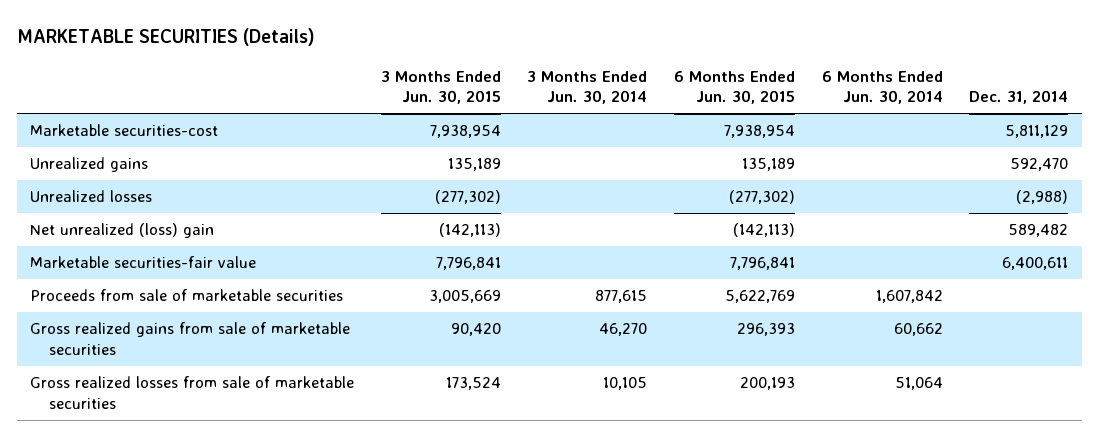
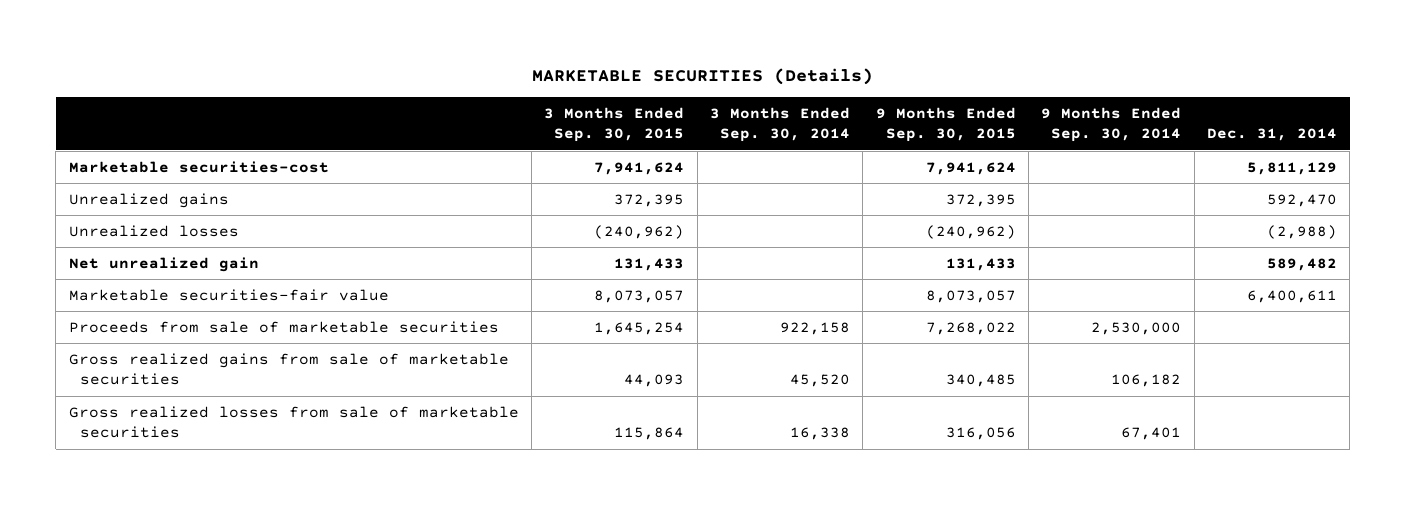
[380,70,501,105] 3 Months Ended Jun. 30, 2015 -> none
[527,70,648,105] 3 Months Ended Jun. 30, 2014 -> none
[673,70,795,105] 6 Months Ended Jun. 30, 2015 -> none
[821,70,943,105] 6 Months Ended Jun. 30, 2014 -> none
none -> [544,107,685,143] 3 Months Ended Sep. 30, 2015
none -> [709,107,850,143] 3 Months Ended Sep. 30, 2014
none -> [875,107,1016,143] 9 Months Ended Sep. 30, 2015
none -> [1041,107,1182,143] 9 Months Ended Sep. 30, 2014
[30,223,215,239] Net unrealized (loss) gain -> [68,256,259,272] Net unrealized gain

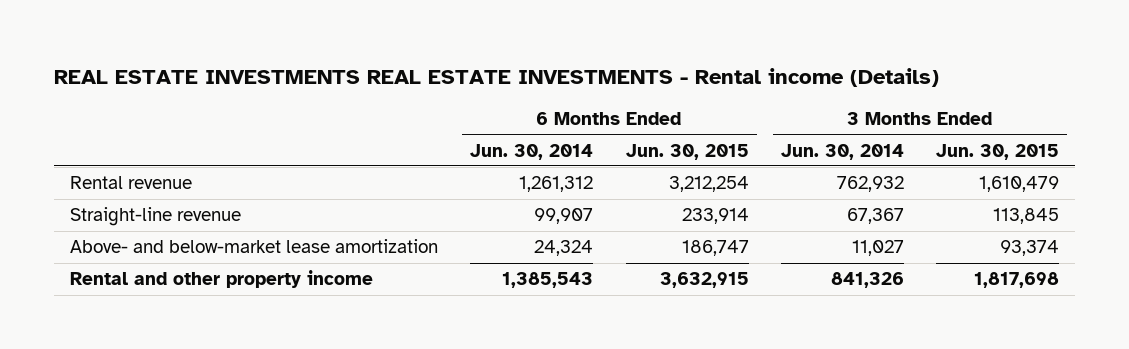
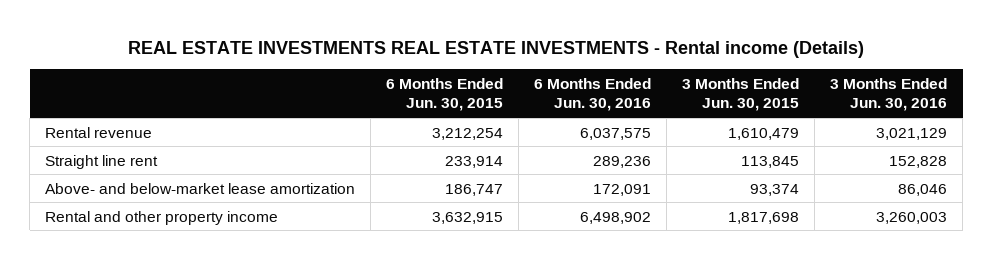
[470,143,594,160] Jun. 30, 2014 -> none
[780,143,904,160] Jun. 30, 2014 -> none
none -> [534,77,652,112] 6 Months Ended Jun. 30, 2016
none -> [830,77,948,112] 3 Months Ended Jun. 30, 2016
[70,207,242,227] Straight-line revenue -> [45,154,159,169] Straight line rent

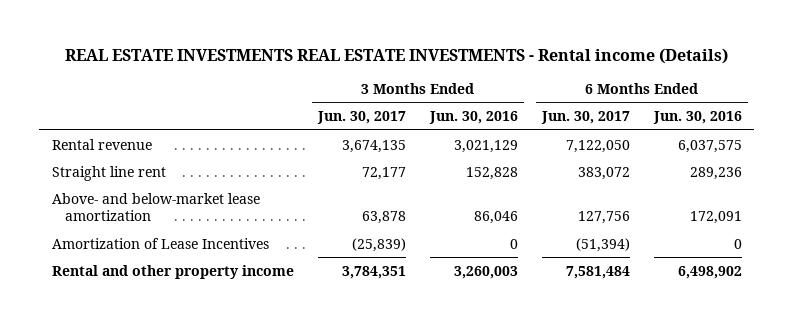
[386,77,504,112] 6 Months Ended Jun. 30, 2015 -> none
[682,77,800,112] 3 Months Ended Jun. 30, 2015 -> none
none -> [316,110,406,124] Jun. 30, 2017
none -> [541,110,631,124] Jun. 30, 2017
none -> [51,237,269,249] Amortization of Lease Incentives

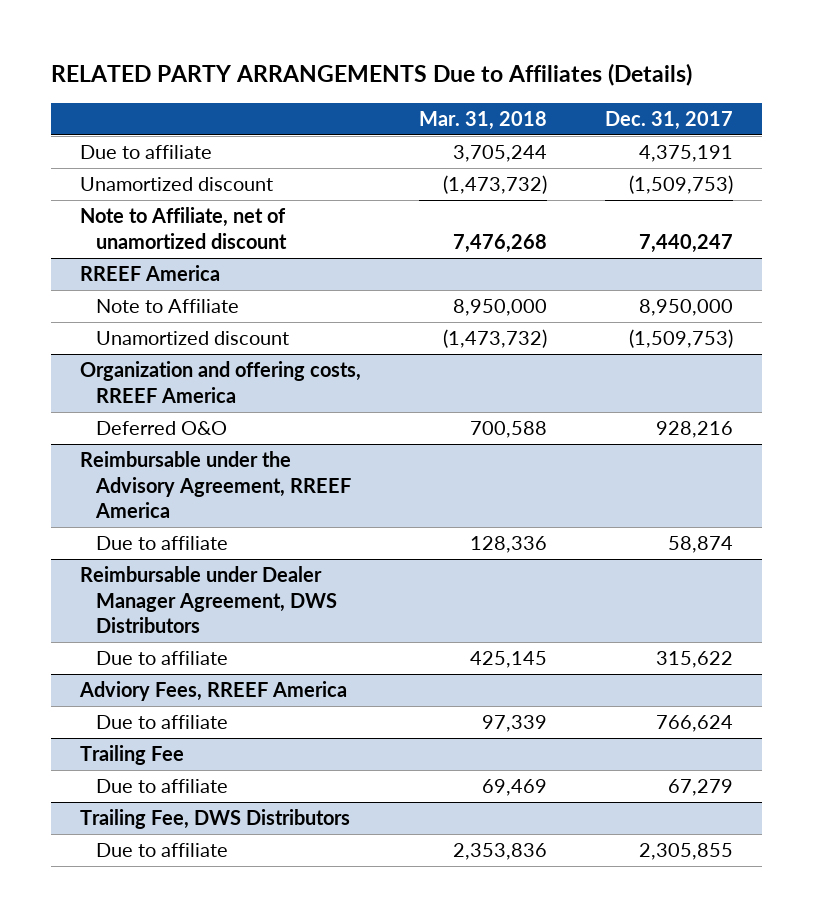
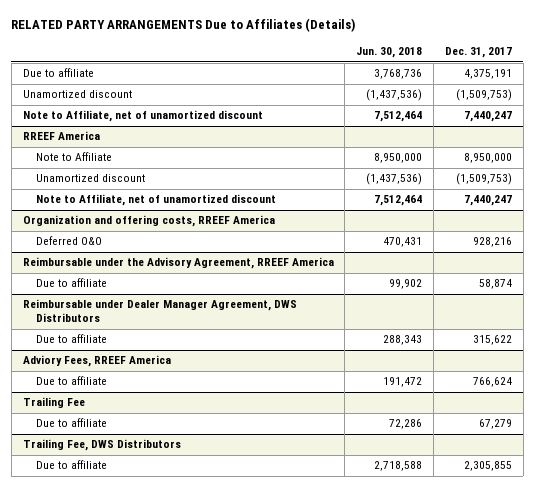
[419,110,548,130] Mar. 31, 2018 -> none
none -> [356,47,423,59] Jun. 30, 2018
none -> [35,194,276,207] Note to Affiliate, net of unamortized discount

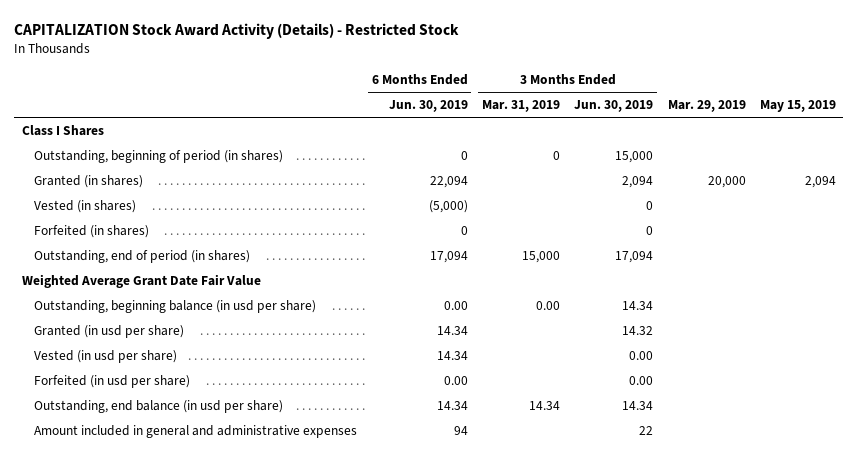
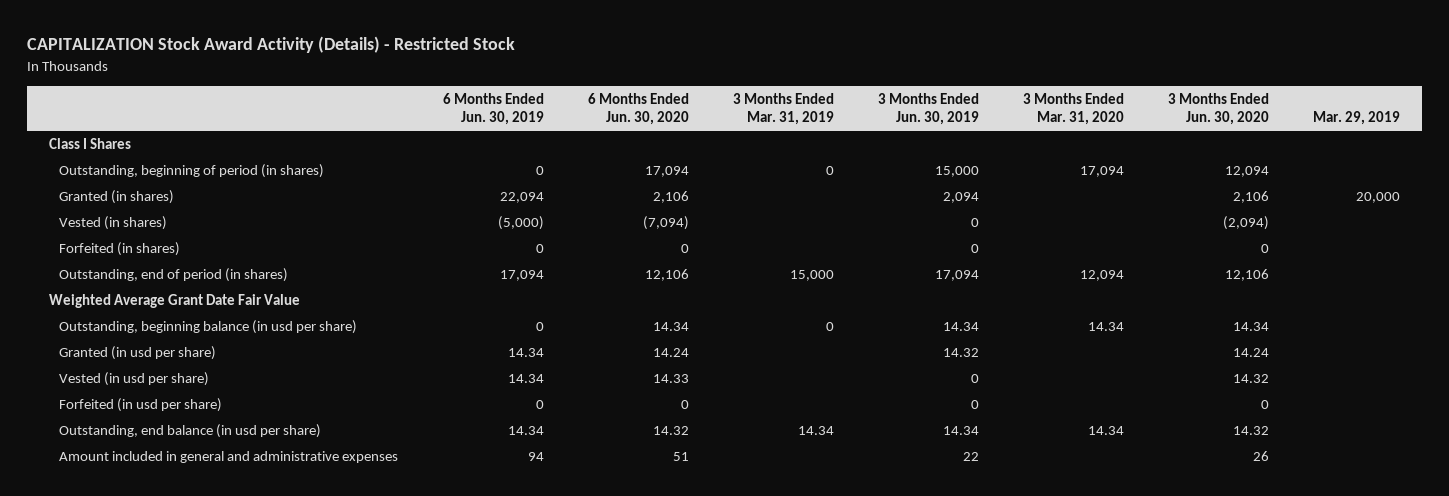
[760,100,837,113] May 15, 2019 -> none
none -> [587,92,689,126] 6 Months Ended Jun. 30, 2020
none -> [1022,92,1124,126] 3 Months Ended Mar. 31, 2020
none -> [1168,92,1270,126] 3 Months Ended Jun. 30, 2020
[443,301,468,311] 0.00 -> [535,321,544,331] 0
[536,301,561,311] 0.00 -> [825,321,834,331] 0
[629,351,654,361] 0.00 -> [970,373,979,383] 0
[443,376,468,386] 0.00 -> [535,399,544,409] 0
[629,376,654,386] 0.00 -> [970,399,979,409] 0

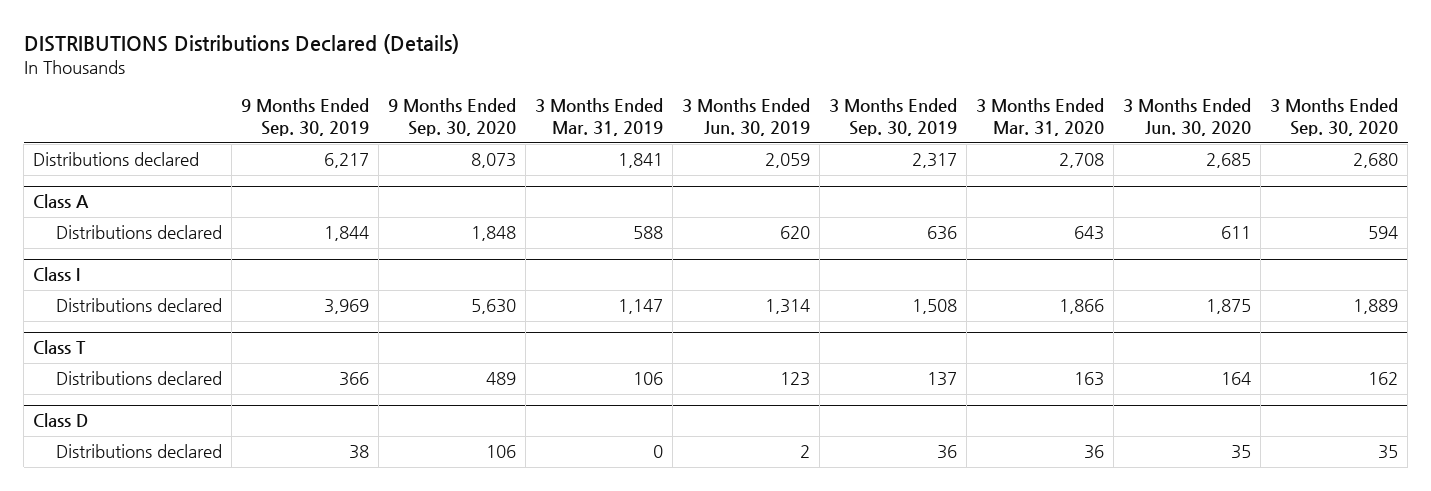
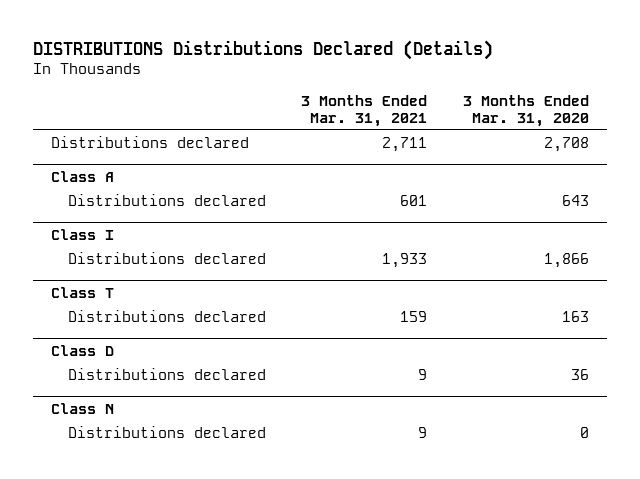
[241,98,370,137] 9 Months Ended Sep. 30, 2019 -> none
[388,98,517,137] 9 Months Ended Sep. 30, 2020 -> none
[535,98,664,137] 3 Months Ended Mar. 31, 2019 -> none
[682,98,811,137] 3 Months Ended Jun. 30, 2019 -> none
[829,98,958,137] 3 Months Ended Sep. 30, 2019 -> none
[1123,98,1252,137] 3 Months Ended Jun. 30, 2020 -> none
[1270,98,1399,137] 3 Months Ended Sep. 30, 2020 -> none
none -> [301,94,428,127] 3 Months Ended Mar. 31, 2021
none -> [50,402,114,414] Class N
none -> [67,426,266,439] Distributions declared

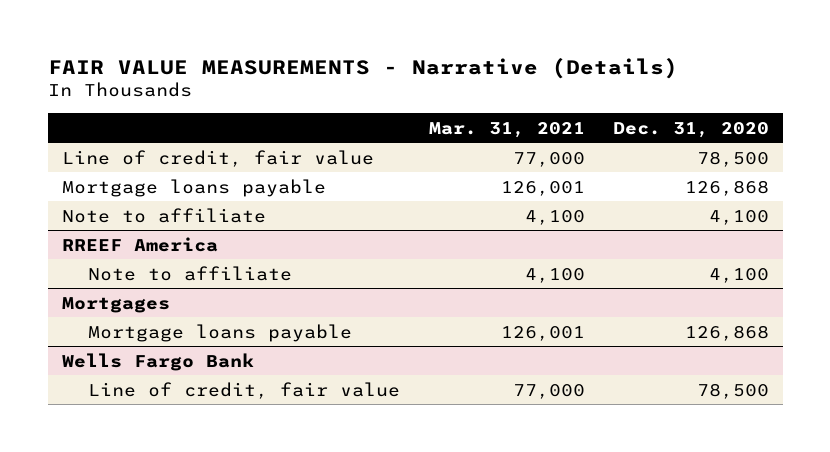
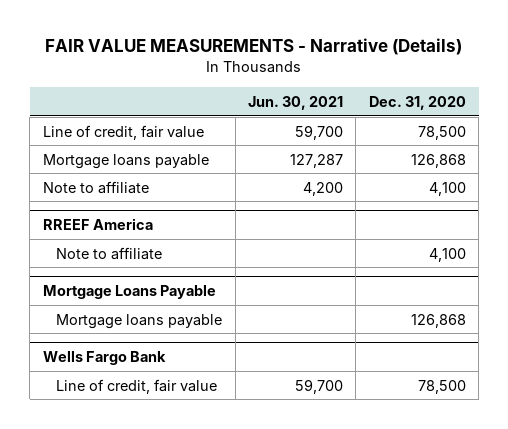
[428,121,585,138] Mar. 31, 2021 -> none
none -> [247,95,343,110] Jun. 30, 2021
[61,296,170,313] Mortgages -> [42,284,216,299] Mortgage Loans Payable

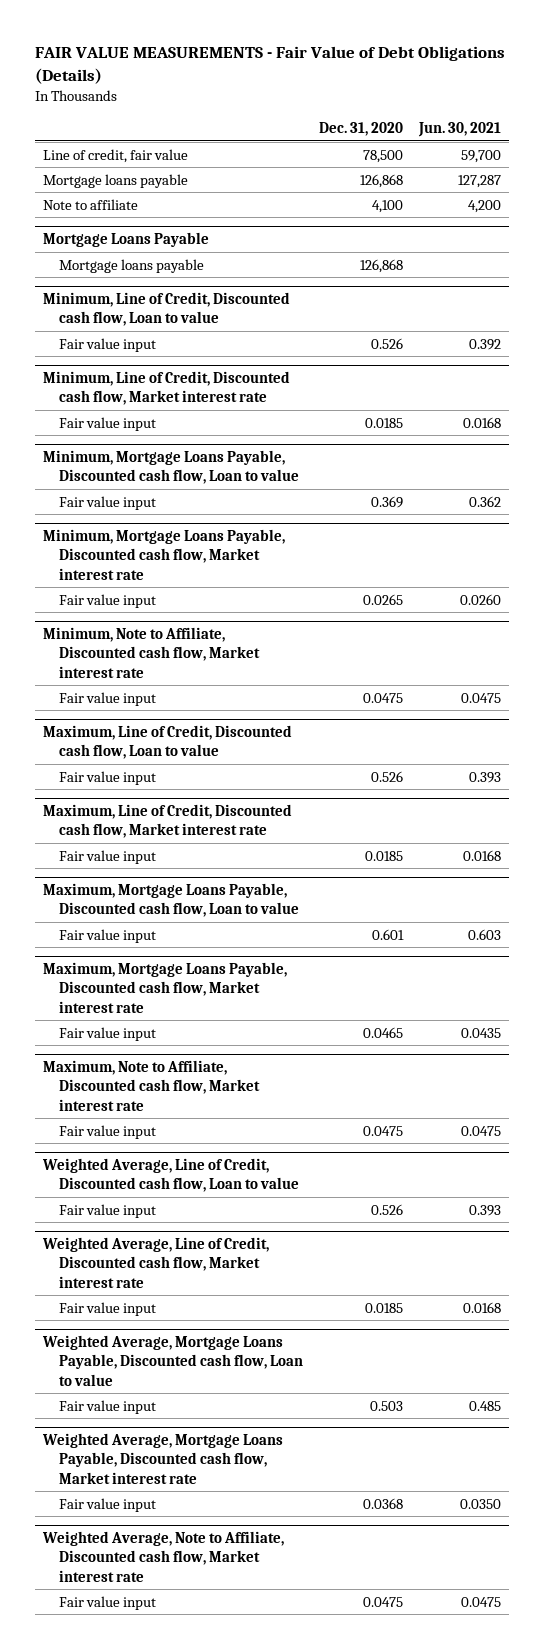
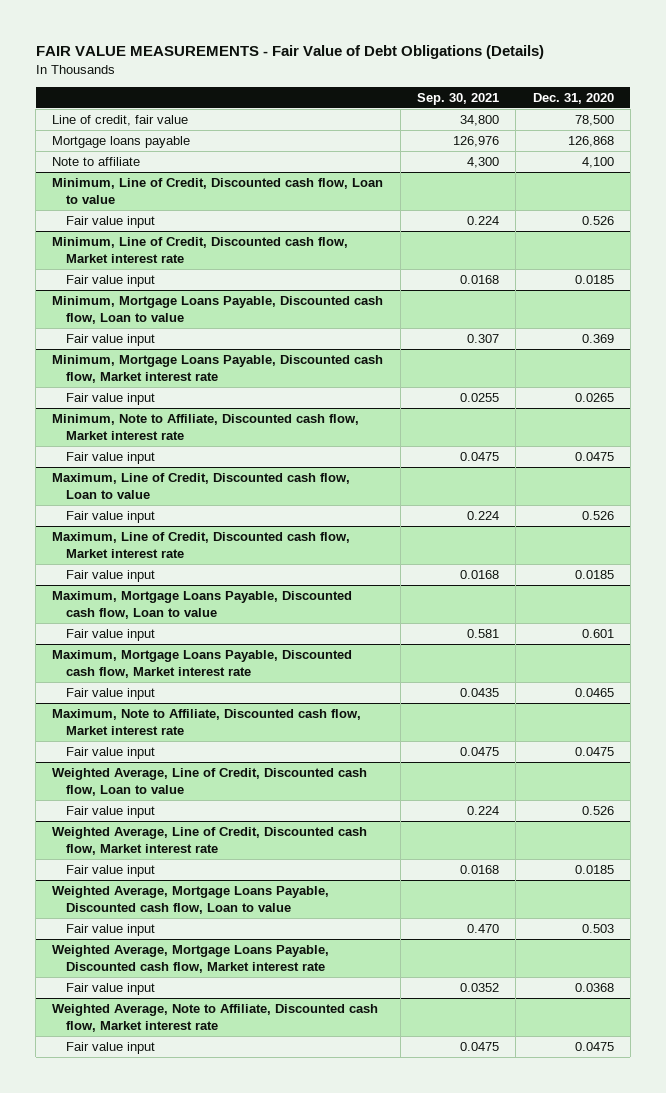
[418,122,502,138] Jun. 30, 2021 -> none
none -> [416,92,499,105] Sep. 30, 2021
[42,232,209,248] Mortgage Loans Payable -> none
[59,258,205,273] Mortgage loans payable -> none

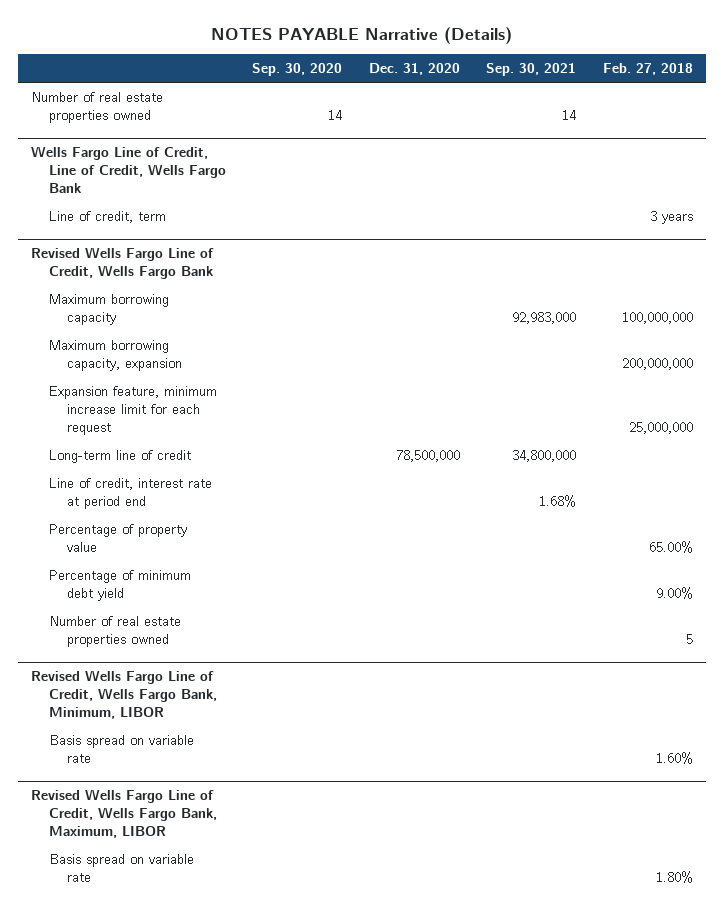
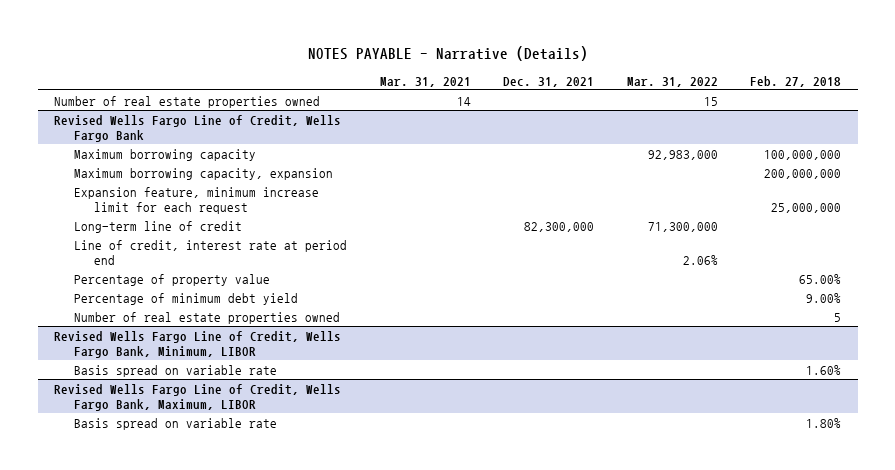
[210,26,512,44] NOTES PAYABLE Narrative (Details) -> [307,46,588,62] NOTES PAYABLE - Narrative (Details)
[252,62,343,76] Sep. 30, 2020 -> none
[368,62,460,75] Dec. 31, 2020 -> none
[486,62,577,76] Sep. 30, 2021 -> none
none -> [379,76,471,87] Mar. 31, 2021
none -> [503,76,595,87] Dec. 31, 2021
none -> [626,76,718,87] Mar. 31, 2022
[31,145,226,194] Wells Fargo Line of Credit, Line of Credit, Wells Fargo Bank -> none
[48,210,166,223] Line of credit, term -> none

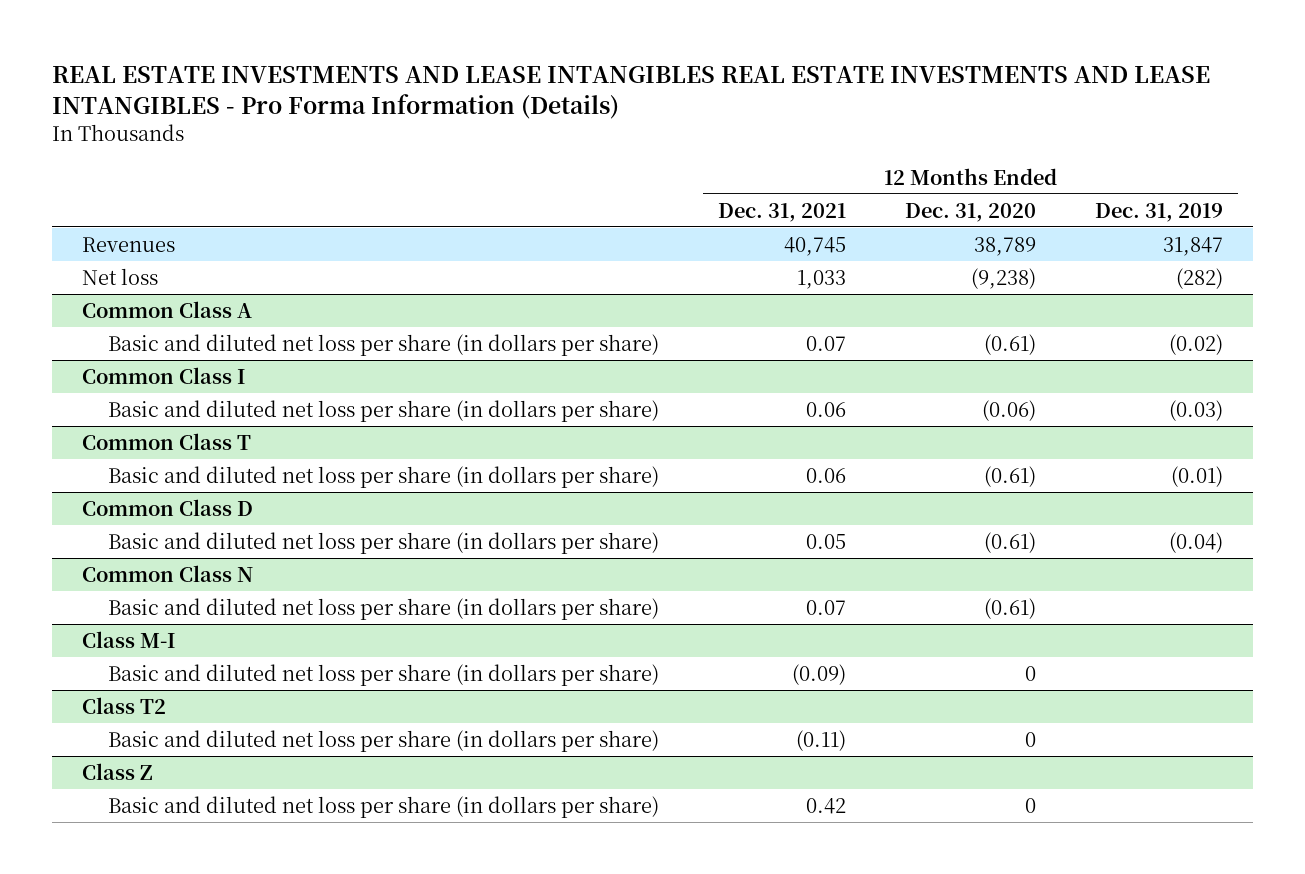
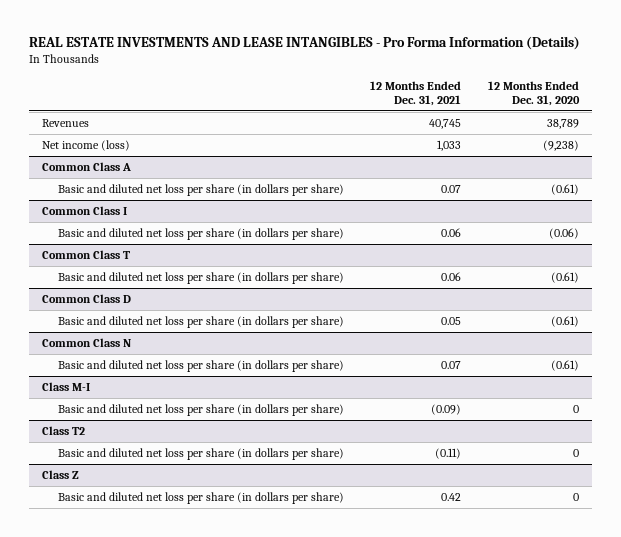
[52,66,1211,120] REAL ESTATE INVESTMENTS AND LEASE INTANGIBLES REAL ESTATE INVESTMENTS AND LEASE INTANGIBLES - Pro Forma Information (Details) -> [28,35,580,50] REAL ESTATE INVESTMENTS AND LEASE INTANGIBLES - Pro Forma Information (Details)
[1095,202,1224,222] Dec. 31, 2019 -> none
[81,267,158,285] Net loss -> [42,139,131,151] Net income (loss)

